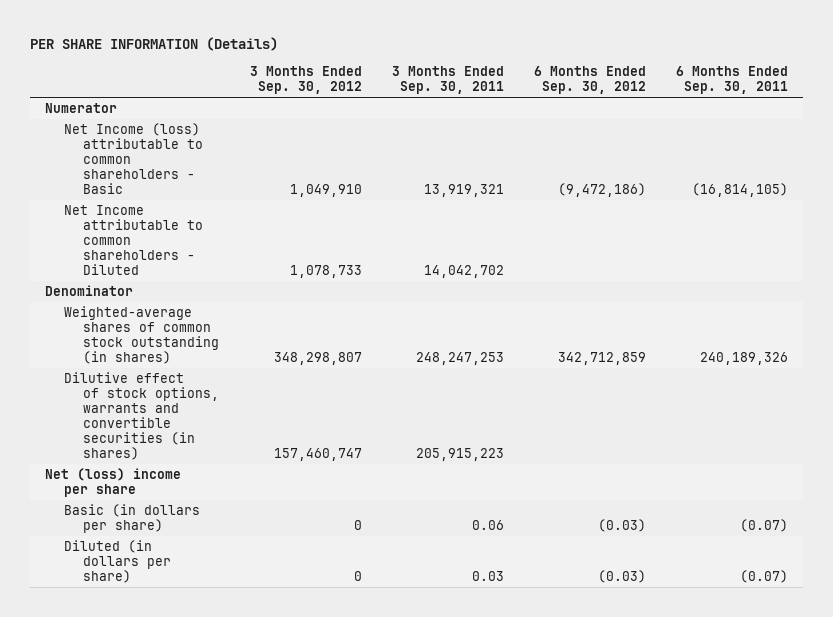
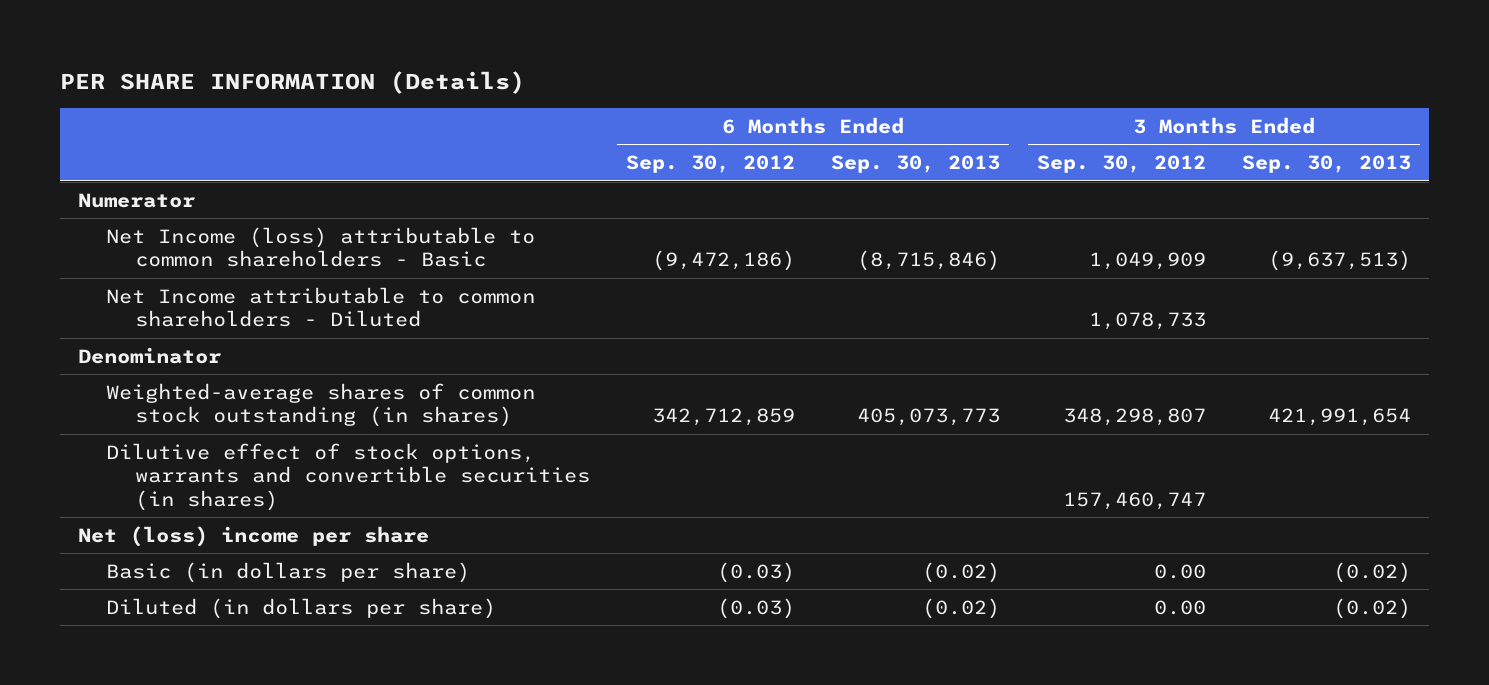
[391,66,504,95] 3 Months Ended Sep. 30, 2011 -> none
[675,66,788,95] 6 Months Ended Sep. 30, 2011 -> none
none -> [831,155,1001,174] Sep. 30, 2013
none -> [1241,155,1411,174] Sep. 30, 2013
[289,183,362,197] 1,049,910 -> [1088,252,1206,271] 1,049,909
[353,520,362,531] 0 -> [1153,563,1206,579] 0.00
[353,571,362,582] 0 -> [1153,599,1206,615] 0.00

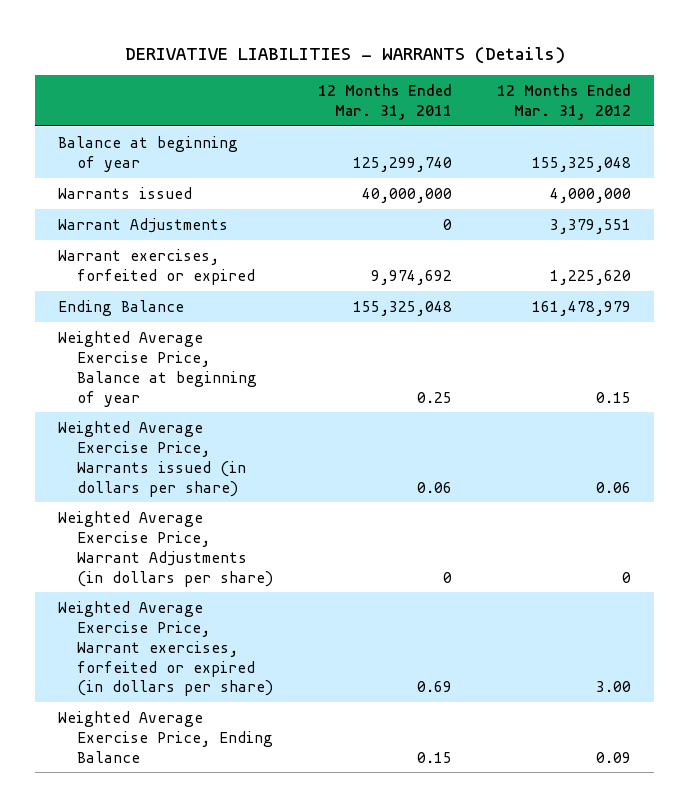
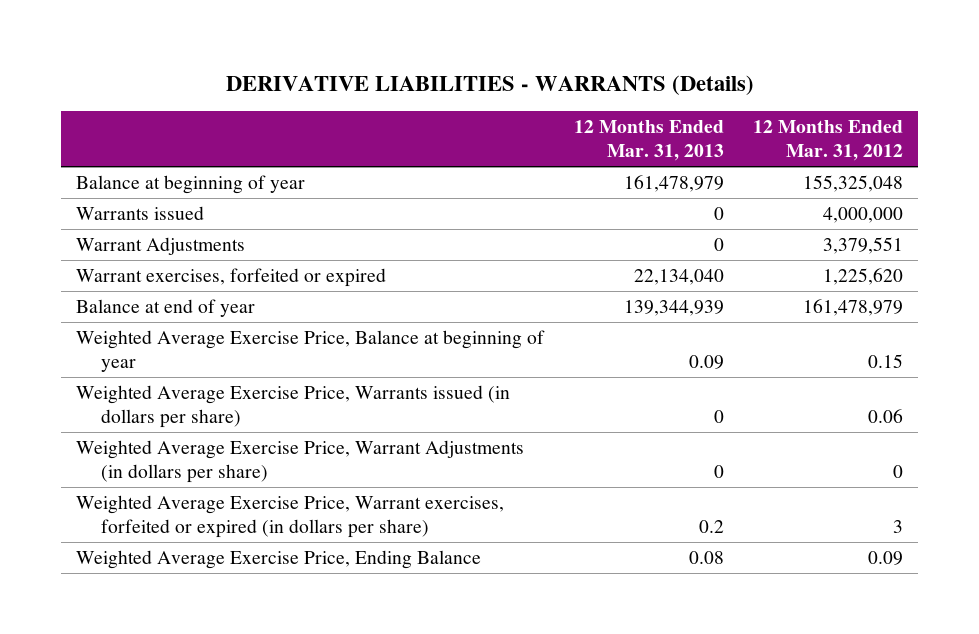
[317,84,452,121] 12 Months Ended Mar. 31, 2011 -> none
none -> [573,119,724,162] 12 Months Ended Mar. 31, 2013
[57,299,184,316] Ending Balance -> [75,298,255,317] Balance at end of year
[596,681,632,693] 3.00 -> [893,520,904,534] 3

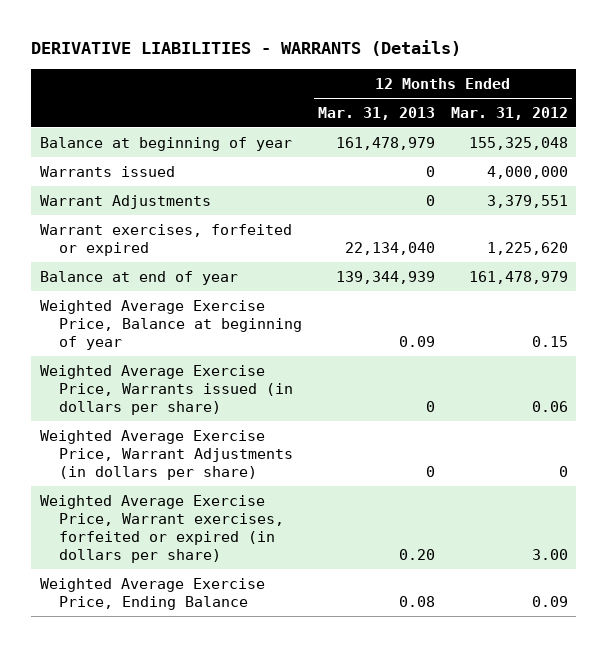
[698,520,724,534] 0.2 -> [399,548,436,560] 0.20
[893,520,904,534] 3 -> [532,548,569,560] 3.00

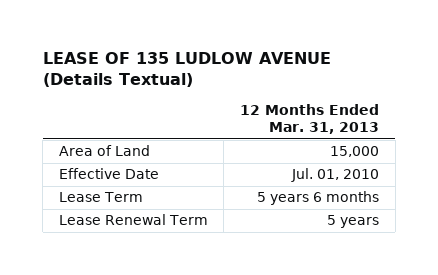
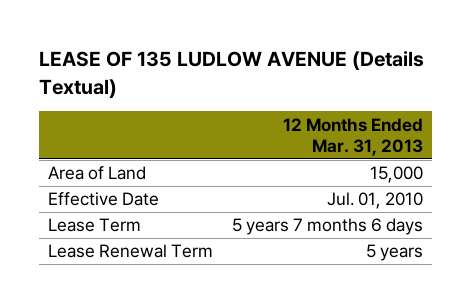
[257,191,380,206] 5 years 6 months -> [231,218,423,236] 5 years 7 months 6 days

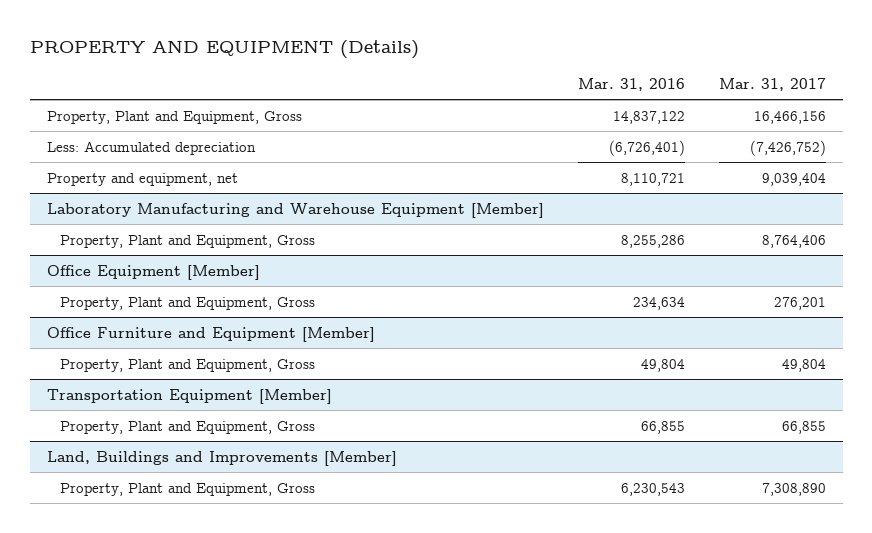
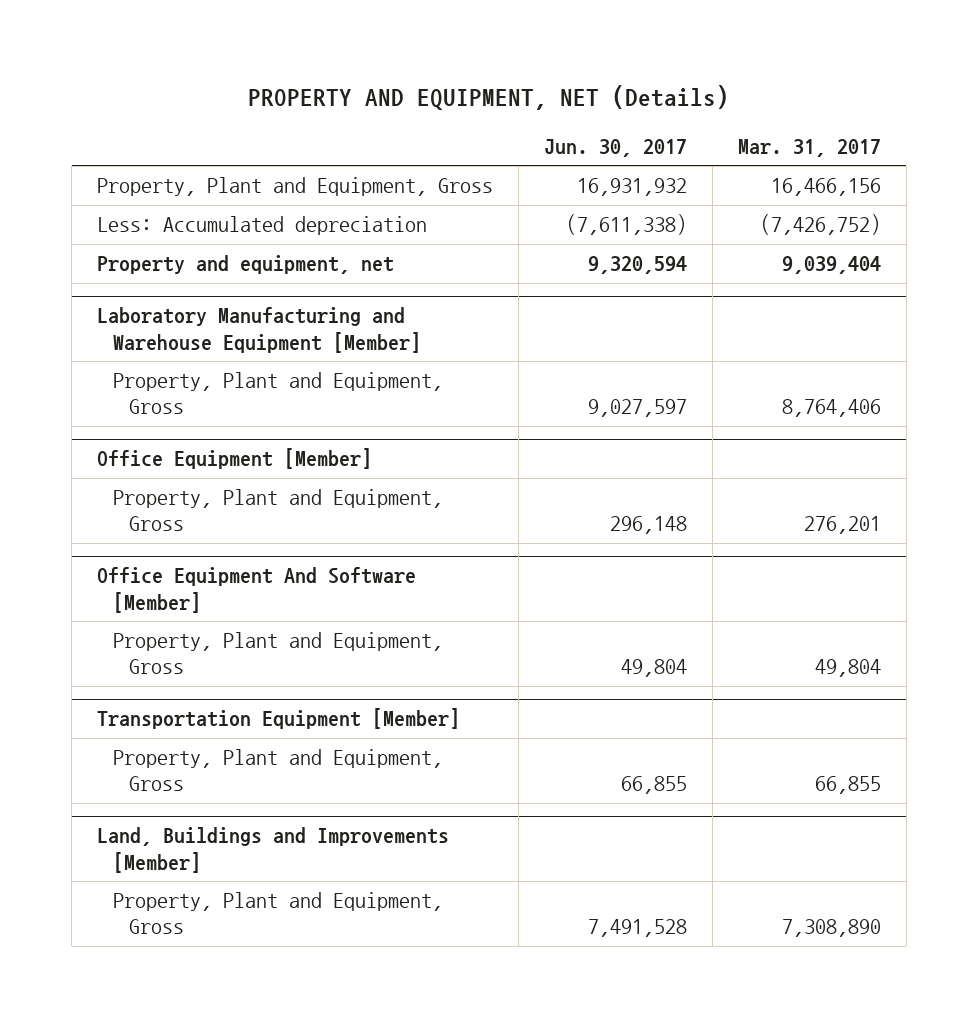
[29,40,419,60] PROPERTY AND EQUIPMENT (Details) -> [247,85,729,111] PROPERTY AND EQUIPMENT, NET (Details)
[577,78,685,92] Mar. 31, 2016 -> none
none -> [543,138,687,157] Jun. 30, 2017
[46,326,375,342] Office Furniture and Equipment [Member] -> [97,567,417,613] Office Equipment And Software [Member]

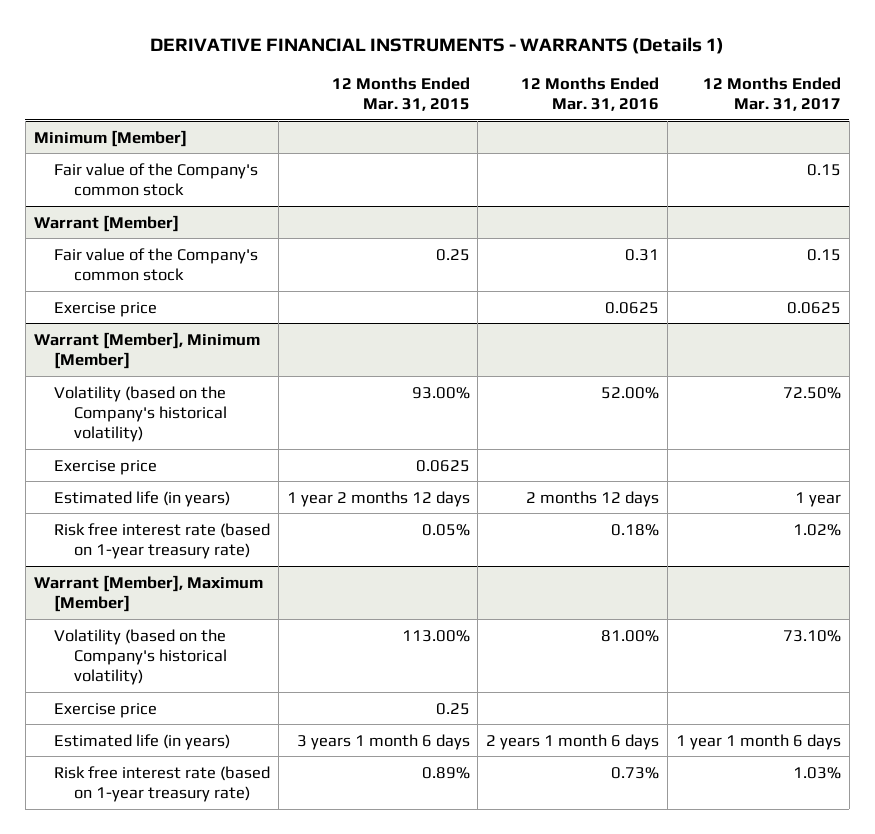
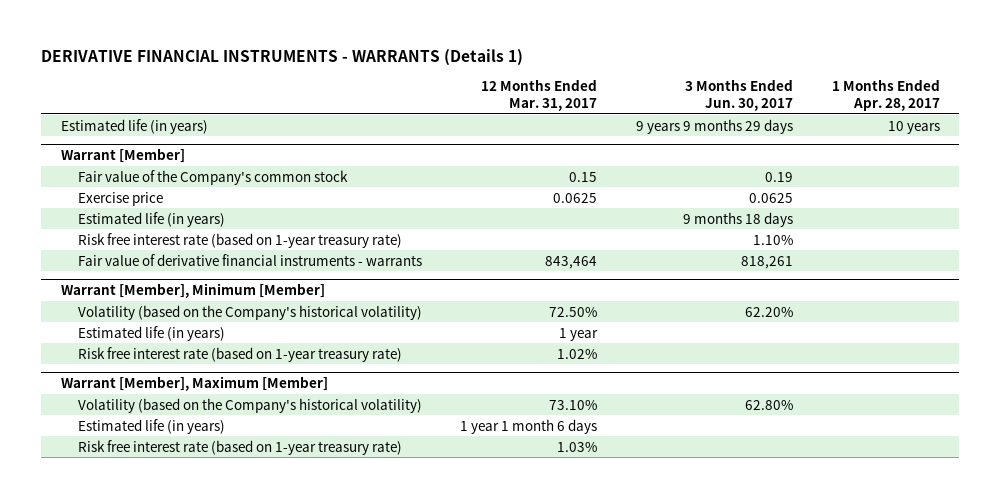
[331,76,470,112] 12 Months Ended Mar. 31, 2015 -> none
[521,76,660,112] 12 Months Ended Mar. 31, 2016 -> none
none -> [685,78,794,111] 3 Months Ended Jun. 30, 2017
none -> [831,78,940,111] 1 Months Ended Apr. 28, 2017
[33,129,187,147] Minimum [Member] -> none
[53,162,258,196] Fair value of the Company's common stock -> none
none -> [60,118,208,134] Estimated life (in years)
none -> [77,211,225,227] Estimated life (in years)
none -> [77,232,402,248] Risk free interest rate (based on 1-year treasury rate)
none -> [77,253,422,266] Fair value of derivative financial instruments - warrants
[53,459,157,475] Exercise price -> none
[53,702,157,718] Exercise price -> none

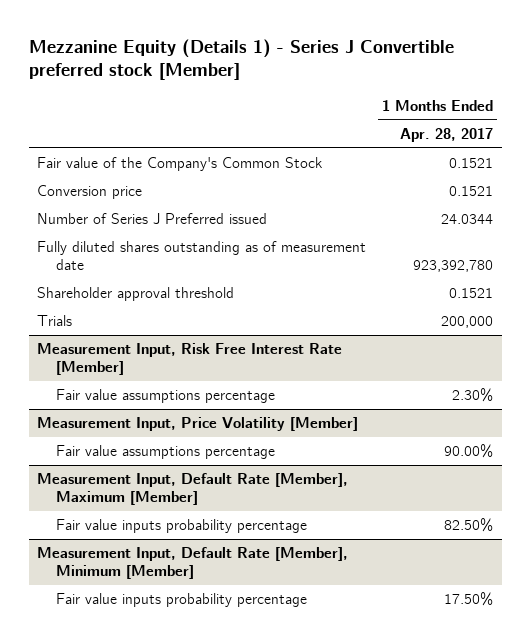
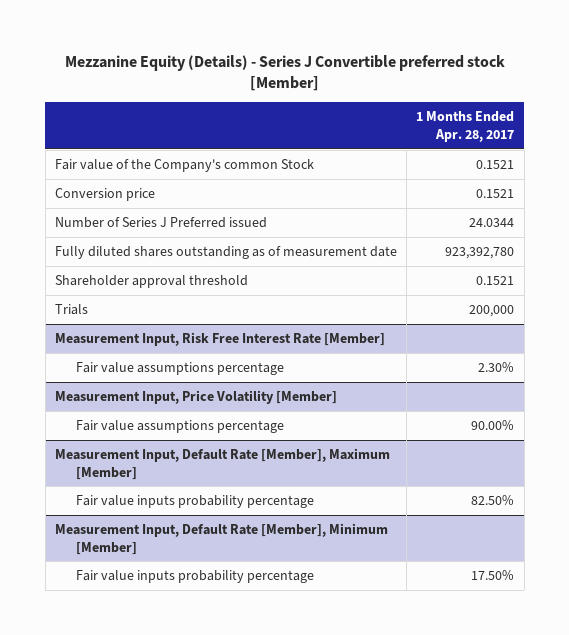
[29,38,455,81] Mezzanine Equity (Details 1) - Series J Convertible preferred stock [Member] -> [64,54,505,92] Mezzanine Equity (Details) - Series J Convertible preferred stock [Member]
[37,157,324,172] Fair value of the Company's Common Stock -> [54,158,314,172] Fair value of the Company's common Stock

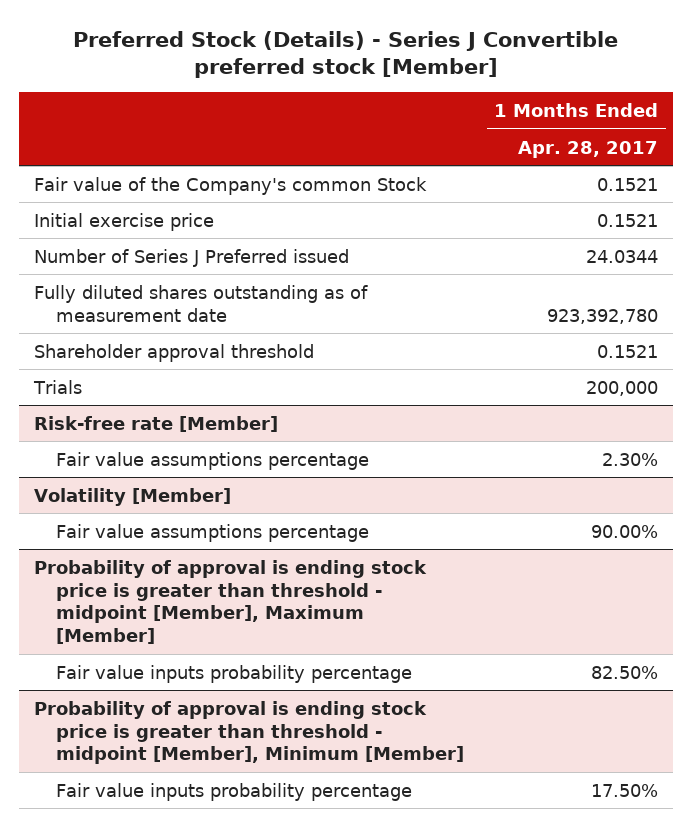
[64,54,505,92] Mezzanine Equity (Details) - Series J Convertible preferred stock [Member] -> [73,30,619,79] Preferred Stock (Details) - Series J Convertible preferred stock [Member]
[54,187,155,201] Conversion price -> [33,212,214,231] Initial exercise price
[54,331,385,346] Measurement Input, Risk Free Interest Rate [Member] -> [33,415,278,432] Risk-free rate [Member]
[54,389,337,404] Measurement Input, Price Volatility [Member] -> [33,487,231,506] Volatility [Member]
[54,447,390,480] Measurement Input, Default Rate [Member], Maximum [Member] -> none
none -> [33,559,427,645] Probability of approval is ending stock price is greater than threshold - midpoint [Member], Maximum [Member]
[54,522,388,555] Measurement Input, Default Rate [Member], Minimum [Member] -> none
none -> [33,700,465,765] Probability of approval is ending stock price is greater than threshold - midpoint [Member], Minimum [Member]

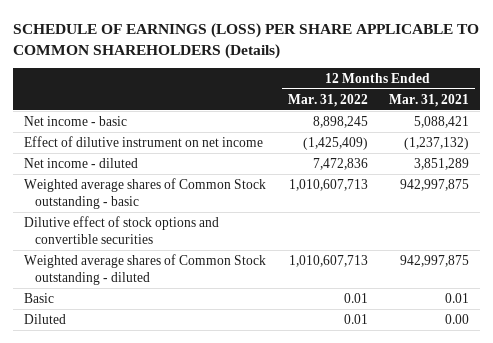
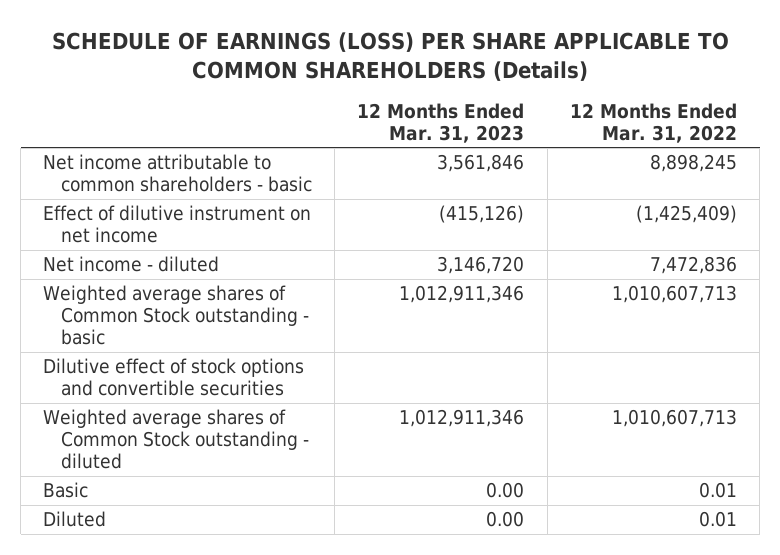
[389,93,470,107] Mar. 31, 2021 -> none
none -> [357,102,525,143] 12 Months Ended Mar. 31, 2023
[23,115,127,126] Net income - basic -> [43,154,312,193] Net income attributable to common shareholders - basic

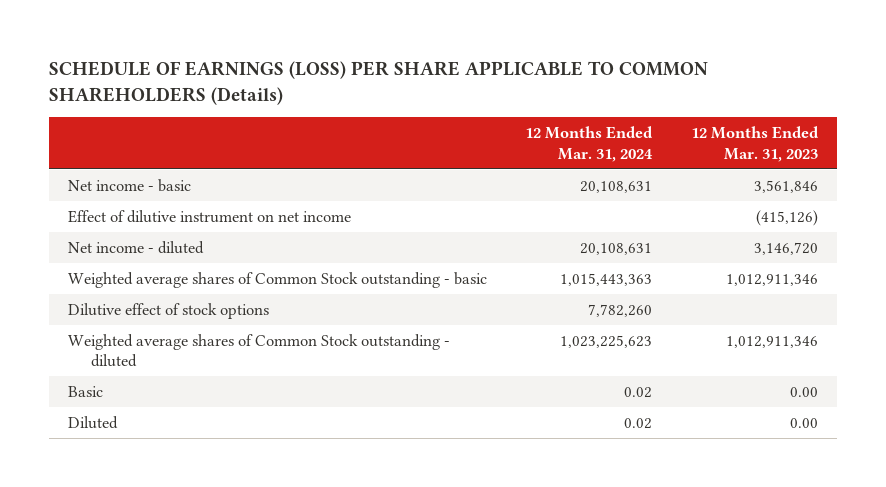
[569,102,737,143] 12 Months Ended Mar. 31, 2022 -> none
none -> [525,126,654,162] 12 Months Ended Mar. 31, 2024
[43,154,312,193] Net income attributable to common shareholders - basic -> [67,178,191,192] Net income - basic
[43,358,305,397] Dilutive effect of stock options and convertible securities -> [67,302,269,319] Dilutive effect of stock options

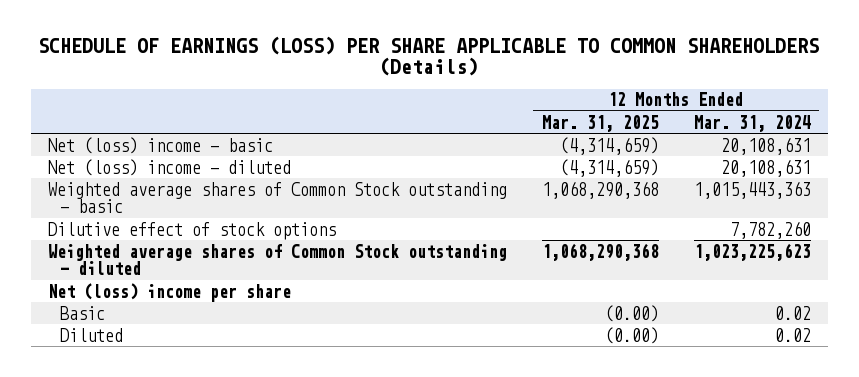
[690,126,819,162] 12 Months Ended Mar. 31, 2023 -> none
none -> [541,114,659,132] Mar. 31, 2025
[67,209,351,223] Effect of dilutive instrument on net income -> none
[67,178,191,192] Net income - basic -> [47,136,273,154] Net (loss) income - basic
[67,240,204,254] Net income - diluted -> [47,158,291,176] Net (loss) income - diluted
none -> [47,282,291,302] Net (loss) income per share

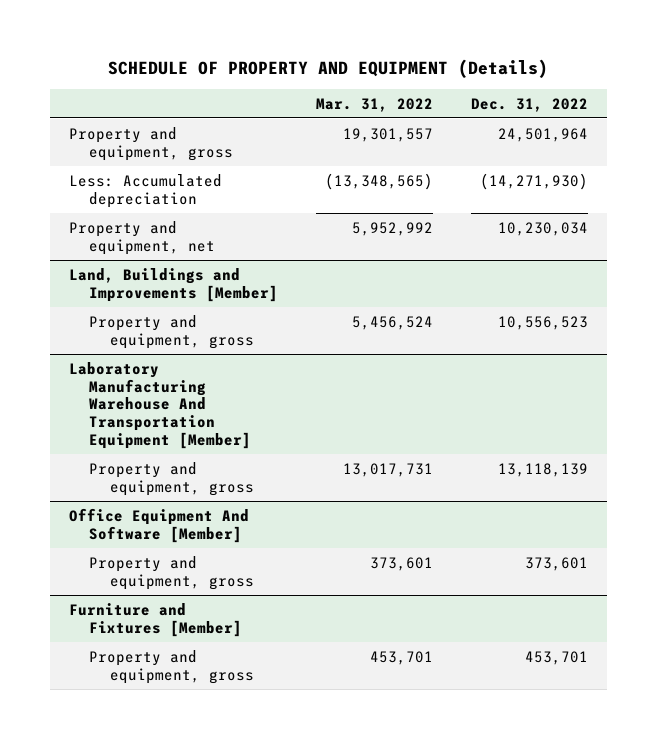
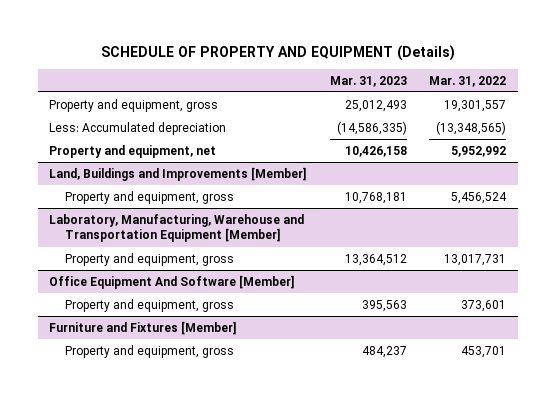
[470,97,588,112] Dec. 31, 2022 -> none
none -> [329,75,407,87] Mar. 31, 2023
[68,361,252,449] Laboratory Manufacturing Warehouse And Transportation Equipment [Member] -> [49,213,305,243] Laboratory, Manufacturing, Warehouse and Transportation Equipment [Member]

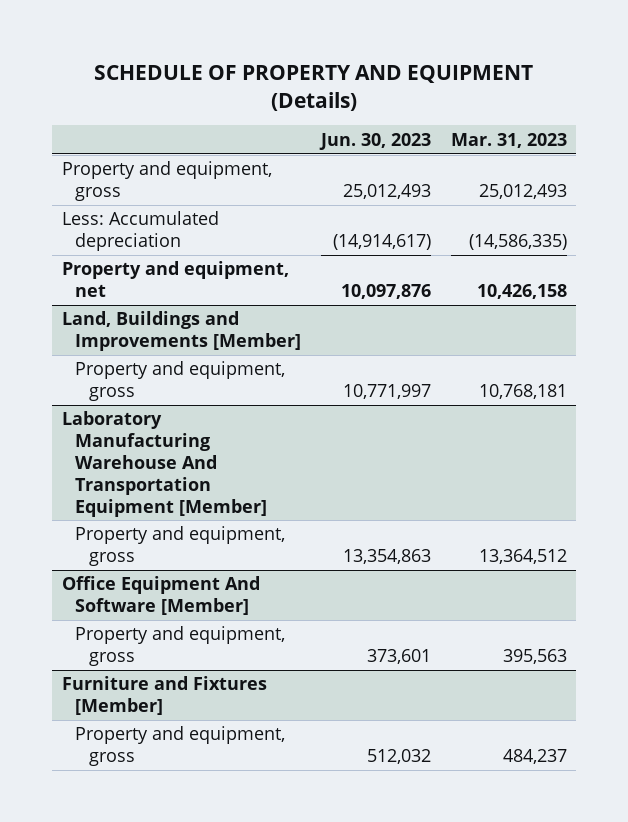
[429,75,507,87] Mar. 31, 2022 -> none
none -> [319,132,432,150] Jun. 30, 2023
[49,213,305,243] Laboratory, Manufacturing, Warehouse and Transportation Equipment [Member] -> [61,411,268,517] Laboratory Manufacturing Warehouse And Transportation Equipment [Member]

